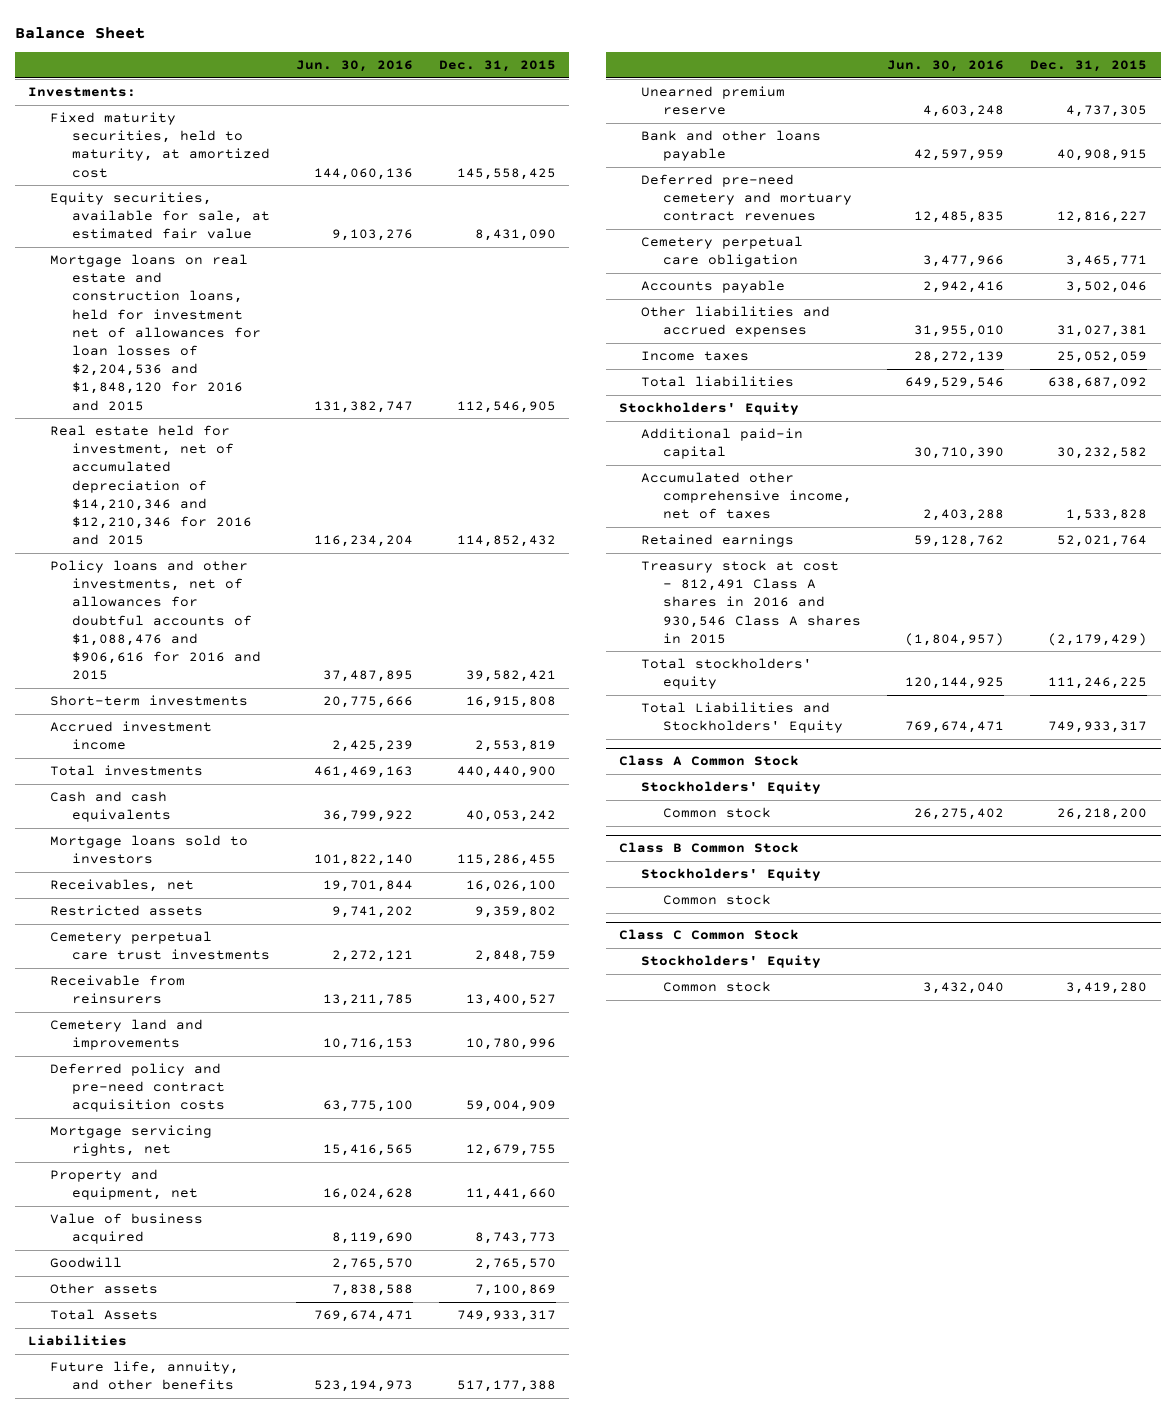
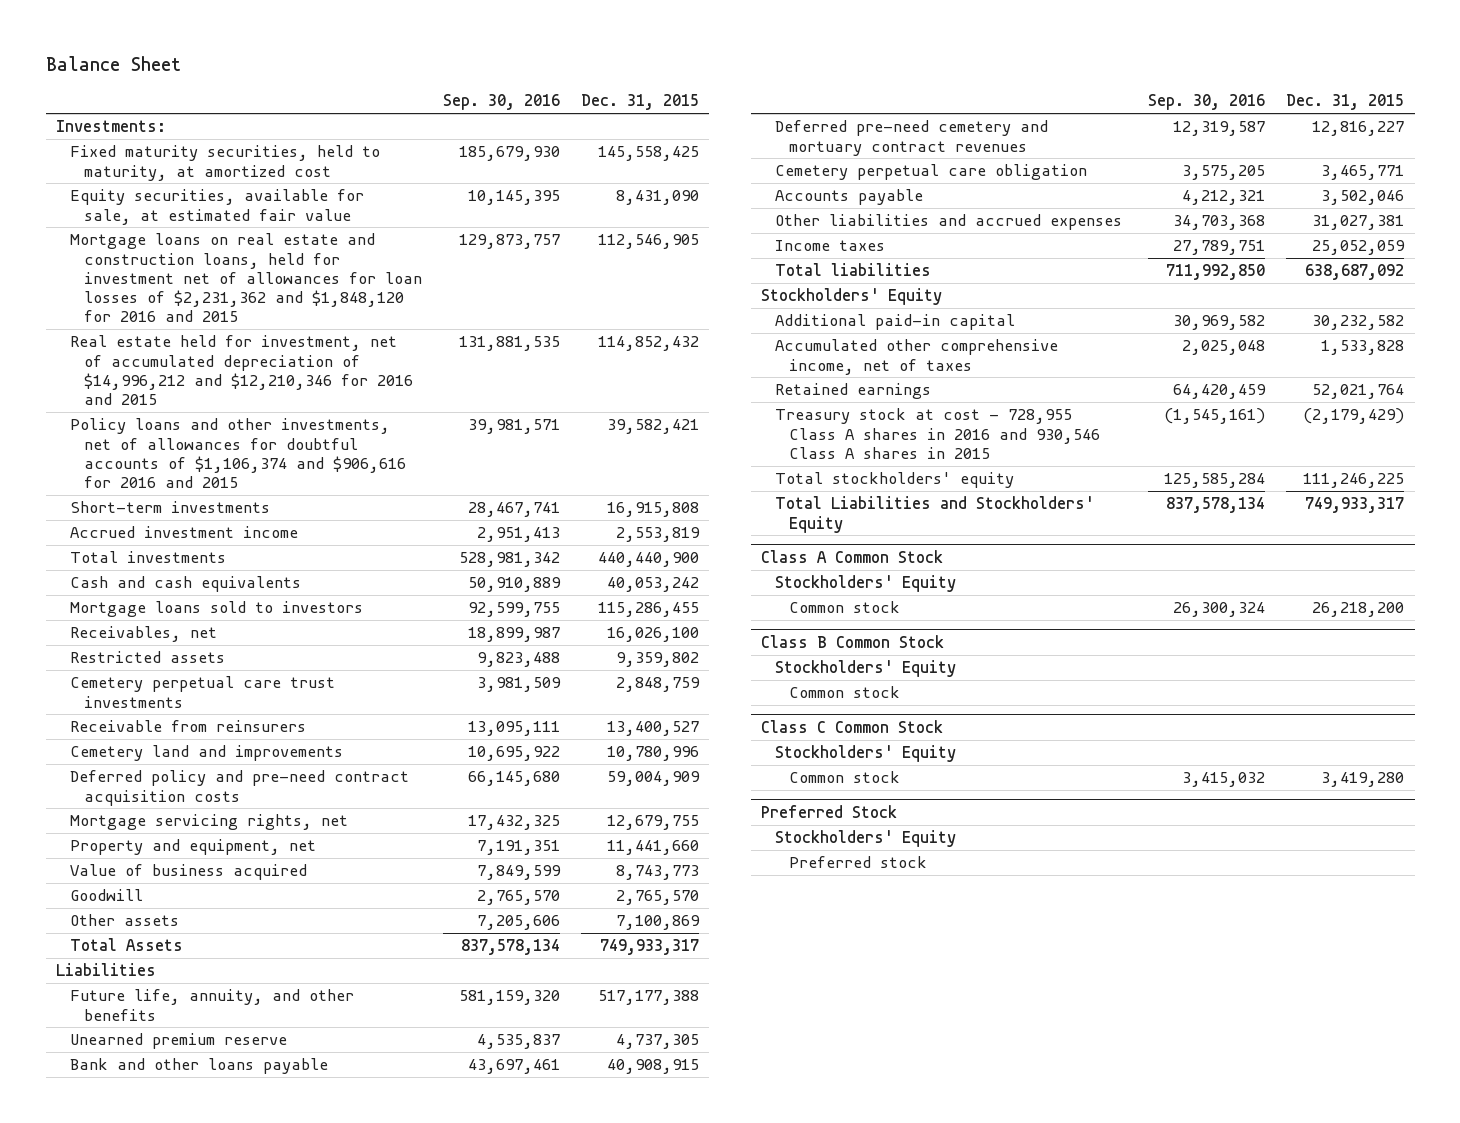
[295,60,413,73] Jun. 30, 2016 -> none
none -> [442,94,560,111] Sep. 30, 2016
[49,254,261,411] Mortgage loans on real estate and construction loans, held for investment net of allowances for loan losses of $2,204,536 and $1,848,120 for 2016 and 2015 -> [69,233,422,323] Mortgage loans on real estate and construction loans, held for investment net of allowances for loan losses of $2,231,362 and $1,848,120 for 2016 and 2015
[49,425,252,546] Real estate held for investment, net of accumulated depreciation of $14,210,346 and $12,210,346 for 2016 and 2015 -> [69,335,413,405] Real estate held for investment, net of accumulated depreciation of $14,996,212 and $12,210,346 for 2016 and 2015
[49,560,261,681] Policy loans and other investments, net of allowances for doubtful accounts of $1,088,476 and $906,616 for 2016 and 2015 -> [69,418,406,488] Policy loans and other investments, net of allowances for doubtful accounts of $1,106,374 and $906,616 for 2016 and 2015
[640,560,861,644] Treasury stock at cost - 812,491 Class A shares in 2016 and 930,546 Class A shares in 2015 -> [774,408,1100,459] Treasury stock at cost - 728,955 Class A shares in 2016 and 930,546 Class A shares in 2015
none -> [761,804,898,818] Preferred Stock
none -> [774,830,956,848] Stockholders' Equity
none -> [788,856,927,869] Preferred stock

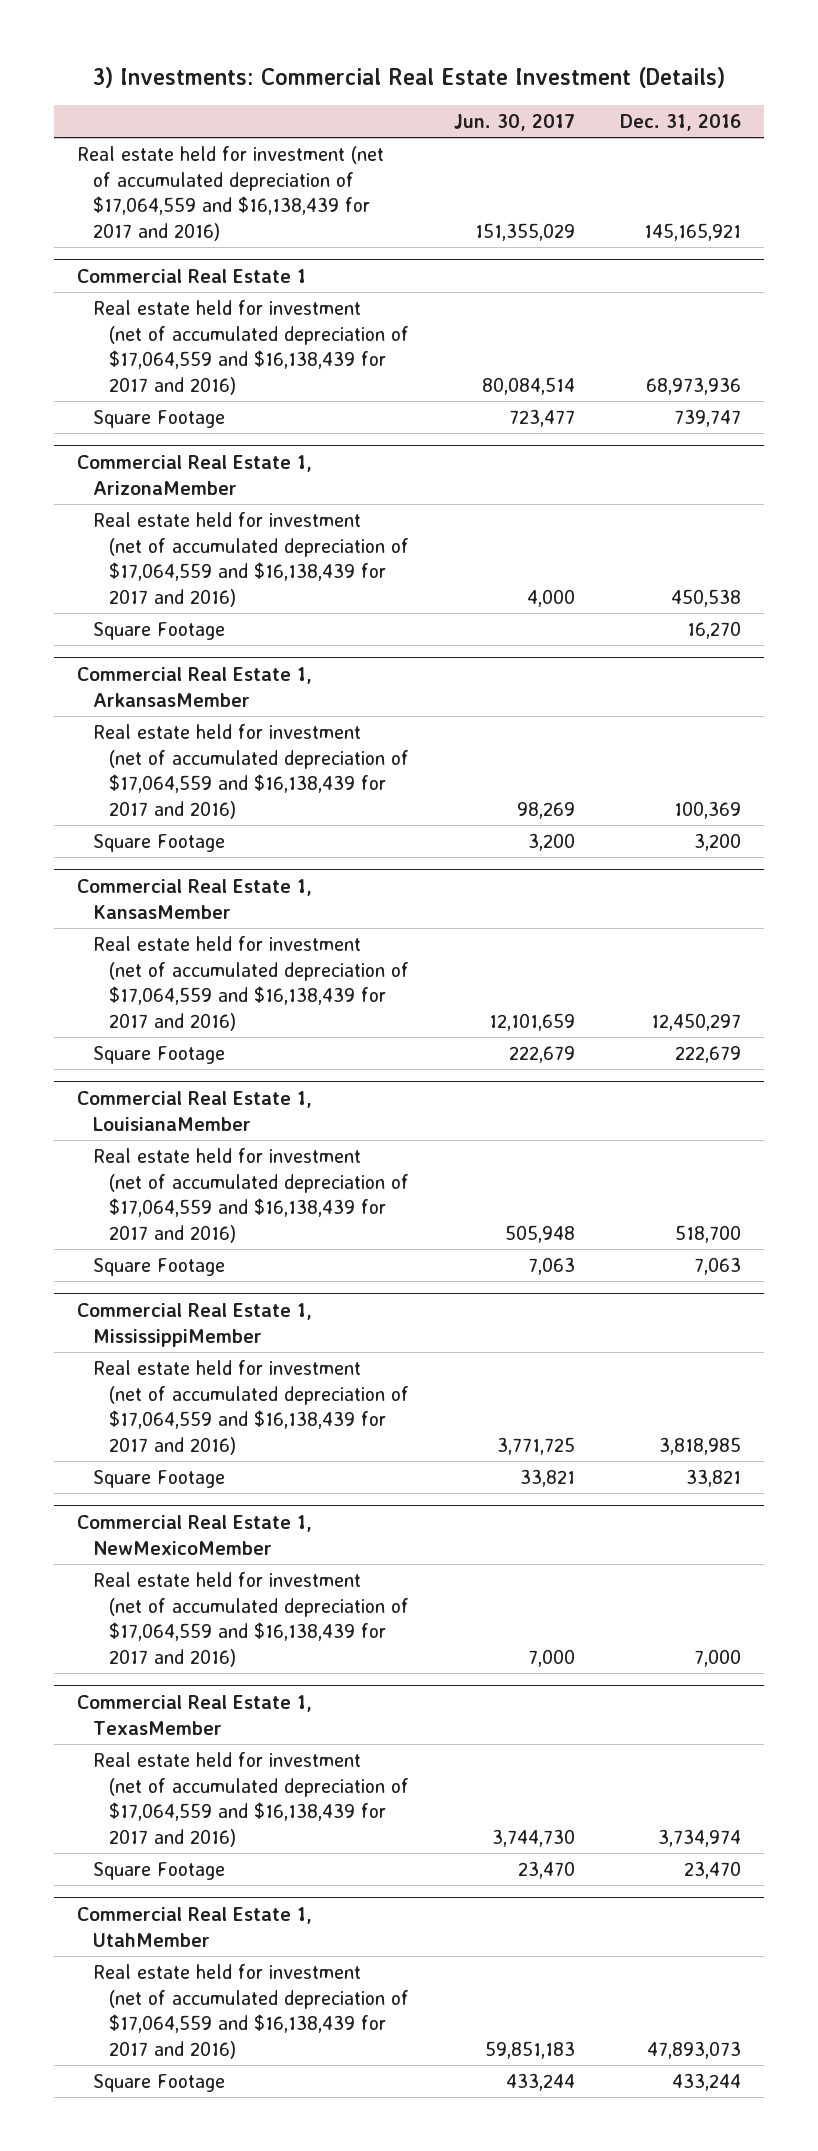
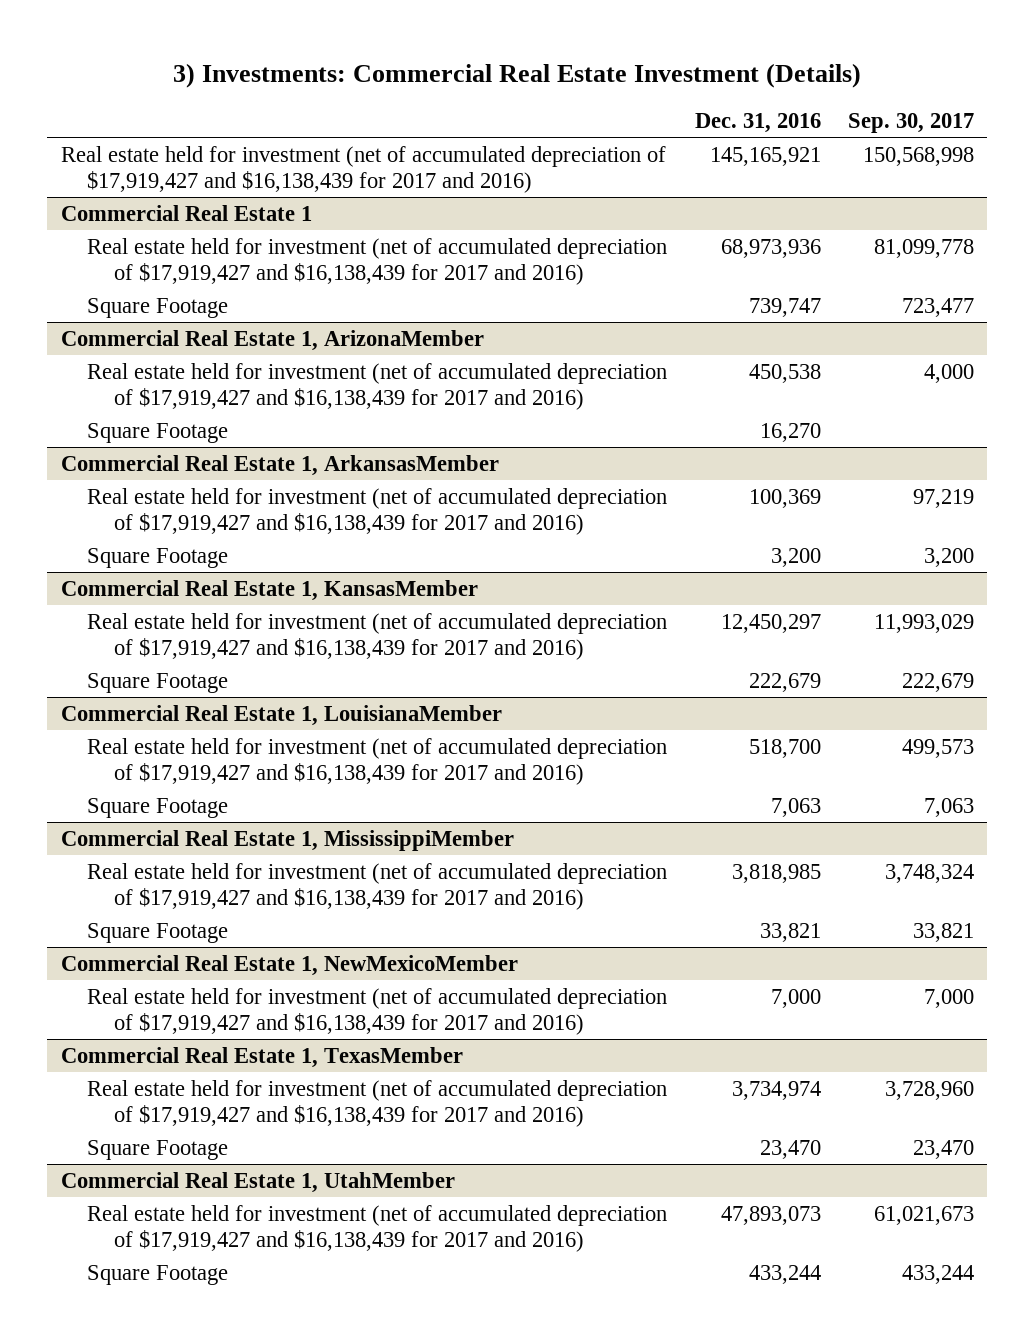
[453,114,575,132] Jun. 30, 2017 -> none
none -> [847,113,974,134] Sep. 30, 2017
[77,145,385,242] Real estate held for investment (net of accumulated depreciation of $17,064,559 and $16,138,439 for 2017 and 2016) -> [60,145,666,193] Real estate held for investment (net of accumulated depreciation of $17,919,427 and $16,138,439 for 2017 and 2016)
[92,299,409,396] Real estate held for investment (net of accumulated depreciation of $17,064,559 and $16,138,439 for 2017 and 2016) -> [87,237,668,285] Real estate held for investment (net of accumulated depreciation of $17,919,427 and $16,138,439 for 2017 and 2016)
[92,511,409,608] Real estate held for investment (net of accumulated depreciation of $17,064,559 and $16,138,439 for 2017 and 2016) -> [87,362,668,410] Real estate held for investment (net of accumulated depreciation of $17,919,427 and $16,138,439 for 2017 and 2016)
[92,723,409,820] Real estate held for investment (net of accumulated depreciation of $17,064,559 and $16,138,439 for 2017 and 2016) -> [87,487,668,535] Real estate held for investment (net of accumulated depreciation of $17,919,427 and $16,138,439 for 2017 and 2016)
[92,935,409,1032] Real estate held for investment (net of accumulated depreciation of $17,064,559 and $16,138,439 for 2017 and 2016) -> [87,612,668,660] Real estate held for investment (net of accumulated depreciation of $17,919,427 and $16,138,439 for 2017 and 2016)
[92,1147,409,1244] Real estate held for investment (net of accumulated depreciation of $17,064,559 and $16,138,439 for 2017 and 2016) -> [87,737,668,785] Real estate held for investment (net of accumulated depreciation of $17,919,427 and $16,138,439 for 2017 and 2016)
[92,1359,409,1456] Real estate held for investment (net of accumulated depreciation of $17,064,559 and $16,138,439 for 2017 and 2016) -> [87,862,668,910] Real estate held for investment (net of accumulated depreciation of $17,919,427 and $16,138,439 for 2017 and 2016)
[92,1571,409,1668] Real estate held for investment (net of accumulated depreciation of $17,064,559 and $16,138,439 for 2017 and 2016) -> [87,987,668,1035] Real estate held for investment (net of accumulated depreciation of $17,919,427 and $16,138,439 for 2017 and 2016)
[92,1751,409,1848] Real estate held for investment (net of accumulated depreciation of $17,064,559 and $16,138,439 for 2017 and 2016) -> [87,1079,668,1127] Real estate held for investment (net of accumulated depreciation of $17,919,427 and $16,138,439 for 2017 and 2016)
[92,1963,409,2060] Real estate held for investment (net of accumulated depreciation of $17,064,559 and $16,138,439 for 2017 and 2016) -> [87,1204,668,1252] Real estate held for investment (net of accumulated depreciation of $17,919,427 and $16,138,439 for 2017 and 2016)

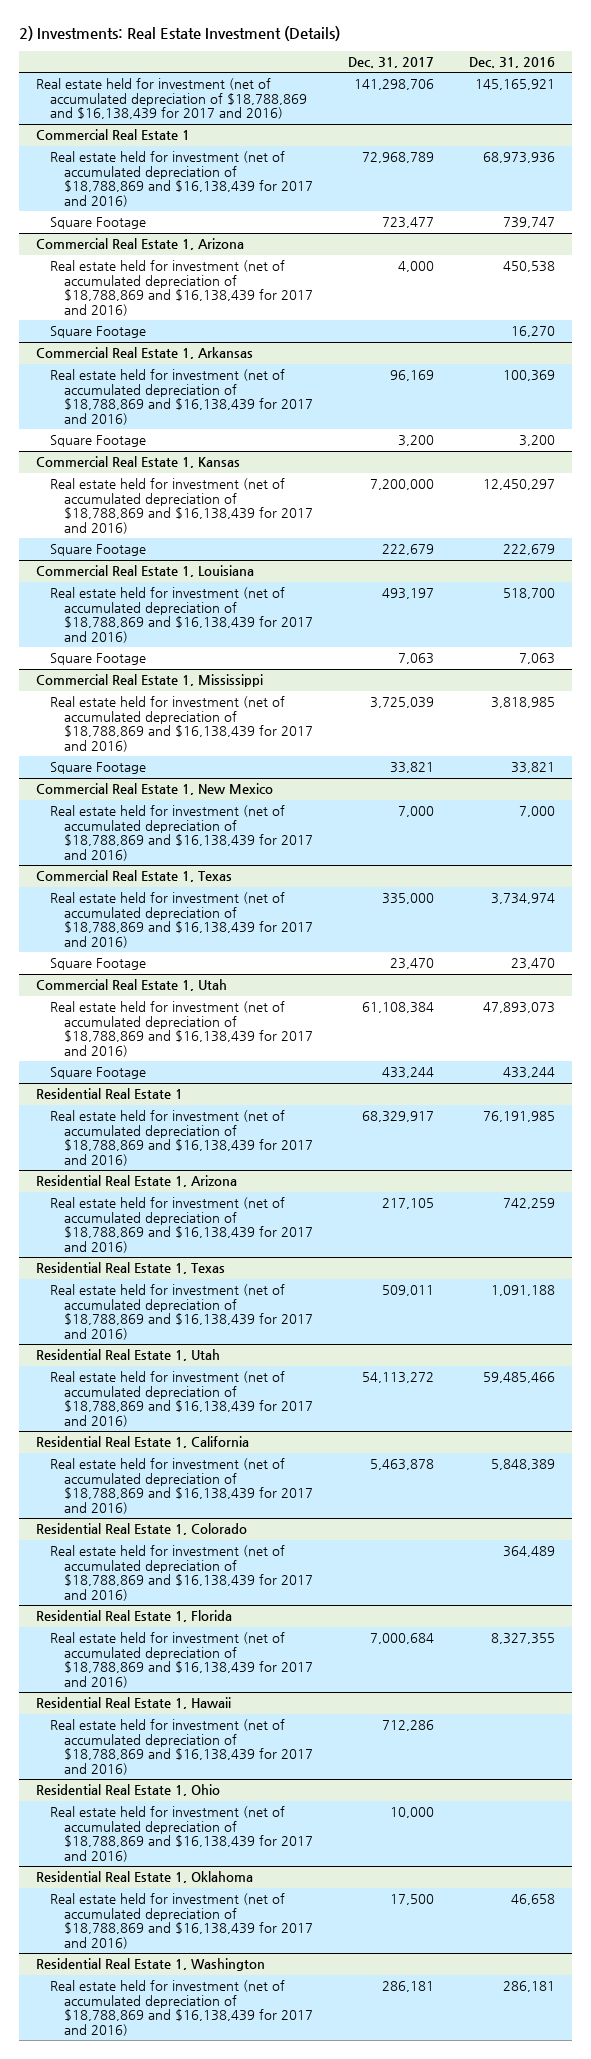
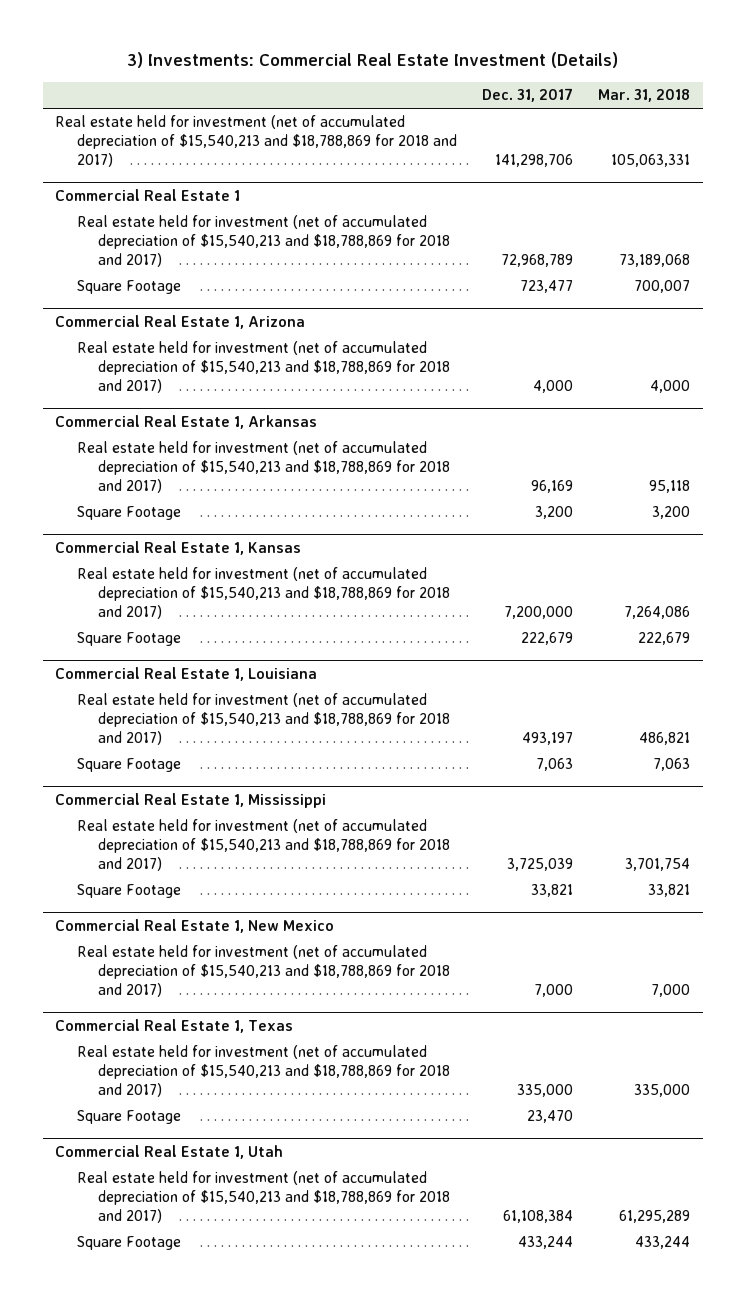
[18,26,340,42] 2) Investments: Real Estate Investment (Details) -> [126,52,618,69] 3) Investments: Commercial Real Estate Investment (Details)
[468,56,555,68] Dec. 31, 2016 -> none
none -> [597,89,690,103] Mar. 31, 2018
[36,78,308,120] Real estate held for investment (net of accumulated depreciation of $18,788,869 and $16,138,439 for 2017 and 2016) -> [55,115,457,167] Real estate held for investment (net of accumulated depreciation of $15,540,213 and $18,788,869 for 2018 and 2017)
[50,151,313,207] Real estate held for investment (net of accumulated depreciation of $18,788,869 and $16,138,439 for 2017 and 2016) -> [76,215,450,267] Real estate held for investment (net of accumulated depreciation of $15,540,213 and $18,788,869 for 2018 and 2017)
[50,326,147,339] Square Footage -> none
[50,260,313,316] Real estate held for investment (net of accumulated depreciation of $18,788,869 and $16,138,439 for 2017 and 2016) -> [76,341,450,393] Real estate held for investment (net of accumulated depreciation of $15,540,213 and $18,788,869 for 2018 and 2017)
[50,369,313,425] Real estate held for investment (net of accumulated depreciation of $18,788,869 and $16,138,439 for 2017 and 2016) -> [76,441,450,493] Real estate held for investment (net of accumulated depreciation of $15,540,213 and $18,788,869 for 2018 and 2017)
[50,478,313,534] Real estate held for investment (net of accumulated depreciation of $18,788,869 and $16,138,439 for 2017 and 2016) -> [76,567,450,619] Real estate held for investment (net of accumulated depreciation of $15,540,213 and $18,788,869 for 2018 and 2017)
[50,587,313,643] Real estate held for investment (net of accumulated depreciation of $18,788,869 and $16,138,439 for 2017 and 2016) -> [76,693,450,745] Real estate held for investment (net of accumulated depreciation of $15,540,213 and $18,788,869 for 2018 and 2017)
[50,696,313,752] Real estate held for investment (net of accumulated depreciation of $18,788,869 and $16,138,439 for 2017 and 2016) -> [76,819,450,871] Real estate held for investment (net of accumulated depreciation of $15,540,213 and $18,788,869 for 2018 and 2017)
[50,805,313,861] Real estate held for investment (net of accumulated depreciation of $18,788,869 and $16,138,439 for 2017 and 2016) -> [76,945,450,997] Real estate held for investment (net of accumulated depreciation of $15,540,213 and $18,788,869 for 2018 and 2017)
[50,892,313,948] Real estate held for investment (net of accumulated depreciation of $18,788,869 and $16,138,439 for 2017 and 2016) -> [76,1045,450,1097] Real estate held for investment (net of accumulated depreciation of $15,540,213 and $18,788,869 for 2018 and 2017)
[50,1001,313,1057] Real estate held for investment (net of accumulated depreciation of $18,788,869 and $16,138,439 for 2017 and 2016) -> [76,1171,450,1223] Real estate held for investment (net of accumulated depreciation of $15,540,213 and $18,788,869 for 2018 and 2017)
[36,1088,184,1100] Residential Real Estate 1 -> none
[50,1110,313,1166] Real estate held for investment (net of accumulated depreciation of $18,788,869 and $16,138,439 for 2017 and 2016) -> none
[36,1175,238,1188] Residential Real Estate 1, Arizona -> none
[50,1197,313,1253] Real estate held for investment (net of accumulated depreciation of $18,788,869 and $16,138,439 for 2017 and 2016) -> none
[36,1262,226,1275] Residential Real Estate 1, Texas -> none
[50,1284,313,1340] Real estate held for investment (net of accumulated depreciation of $18,788,869 and $16,138,439 for 2017 and 2016) -> none
[36,1349,221,1362] Residential Real Estate 1, Utah -> none
[50,1371,313,1427] Real estate held for investment (net of accumulated depreciation of $18,788,869 and $16,138,439 for 2017 and 2016) -> none
[36,1436,250,1449] Residential Real Estate 1, California -> none
[50,1458,313,1514] Real estate held for investment (net of accumulated depreciation of $18,788,869 and $16,138,439 for 2017 and 2016) -> none
[36,1523,248,1536] Residential Real Estate 1, Colorado -> none
[50,1545,313,1601] Real estate held for investment (net of accumulated depreciation of $18,788,869 and $16,138,439 for 2017 and 2016) -> none
[36,1610,233,1623] Residential Real Estate 1, Florida -> none
[50,1632,313,1688] Real estate held for investment (net of accumulated depreciation of $18,788,869 and $16,138,439 for 2017 and 2016) -> none
[36,1697,232,1710] Residential Real Estate 1, Hawaii -> none
[50,1719,313,1775] Real estate held for investment (net of accumulated depreciation of $18,788,869 and $16,138,439 for 2017 and 2016) -> none
[36,1784,221,1797] Residential Real Estate 1, Ohio -> none
[50,1806,313,1862] Real estate held for investment (net of accumulated depreciation of $18,788,869 and $16,138,439 for 2017 and 2016) -> none
[36,1871,254,1884] Residential Real Estate 1, Oklahoma -> none
[50,1893,313,1949] Real estate held for investment (net of accumulated depreciation of $18,788,869 and $16,138,439 for 2017 and 2016) -> none
[36,1958,266,1972] Residential Real Estate 1, Washington -> none
[50,1980,313,2036] Real estate held for investment (net of accumulated depreciation of $18,788,869 and $16,138,439 for 2017 and 2016) -> none

